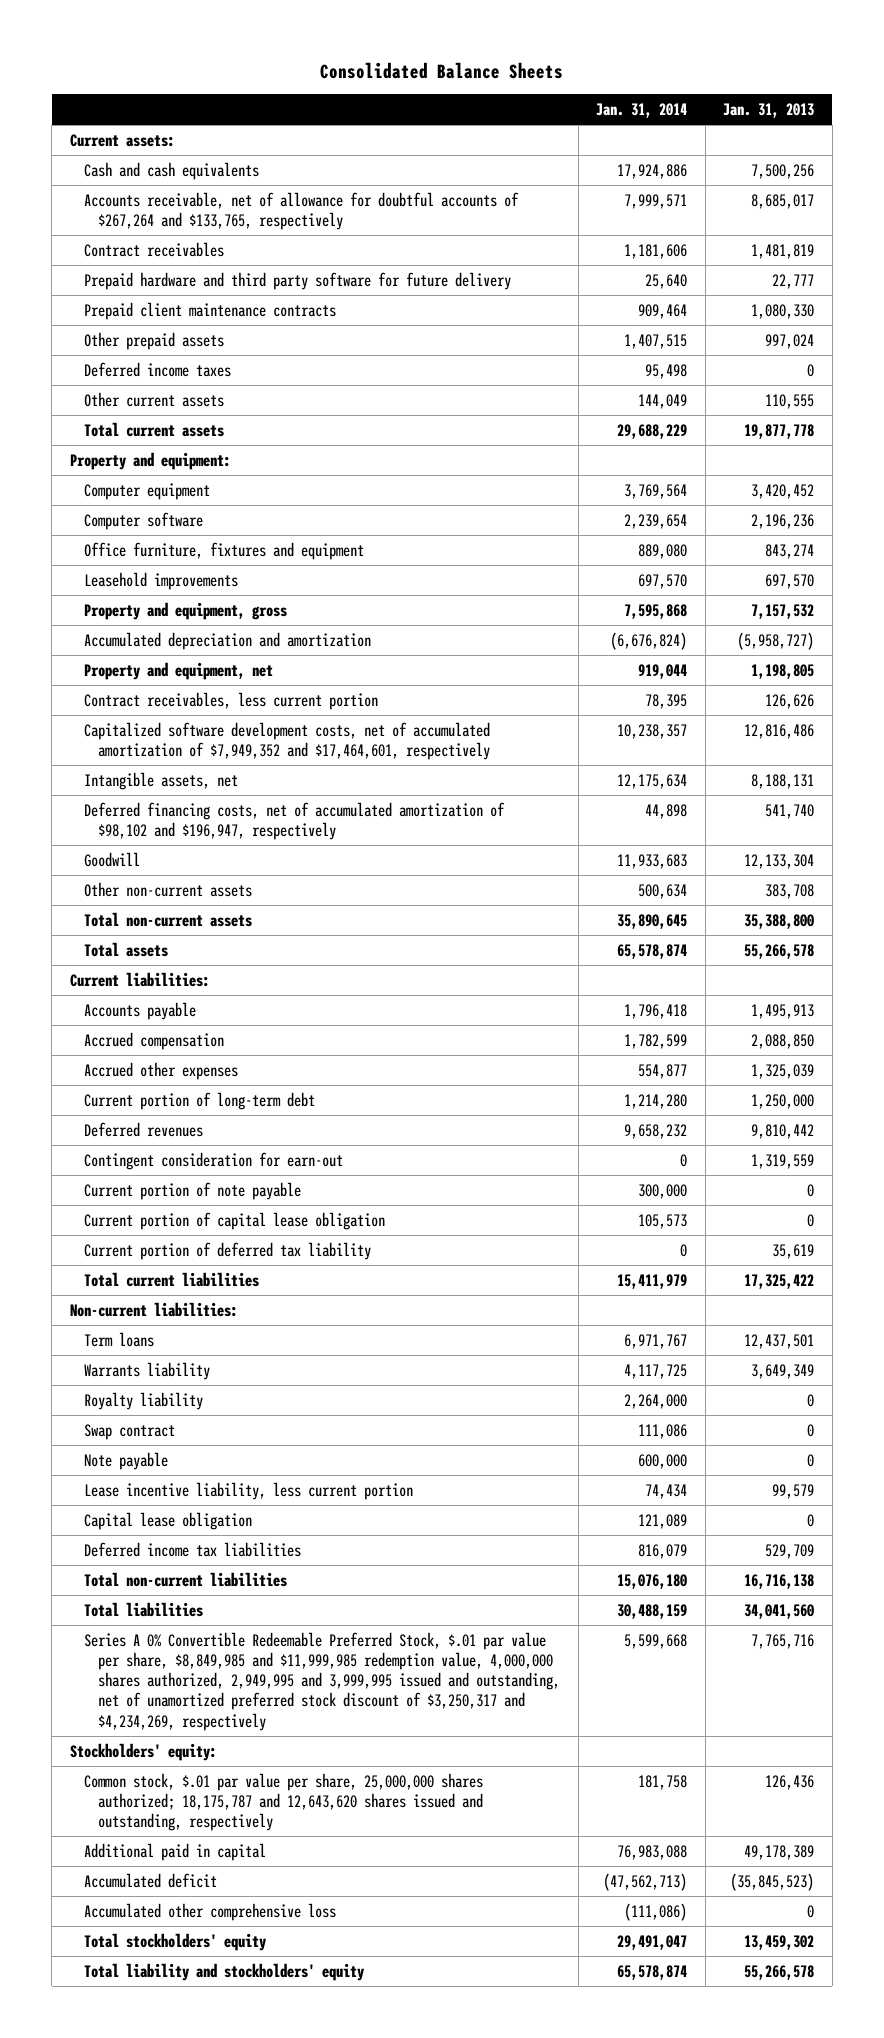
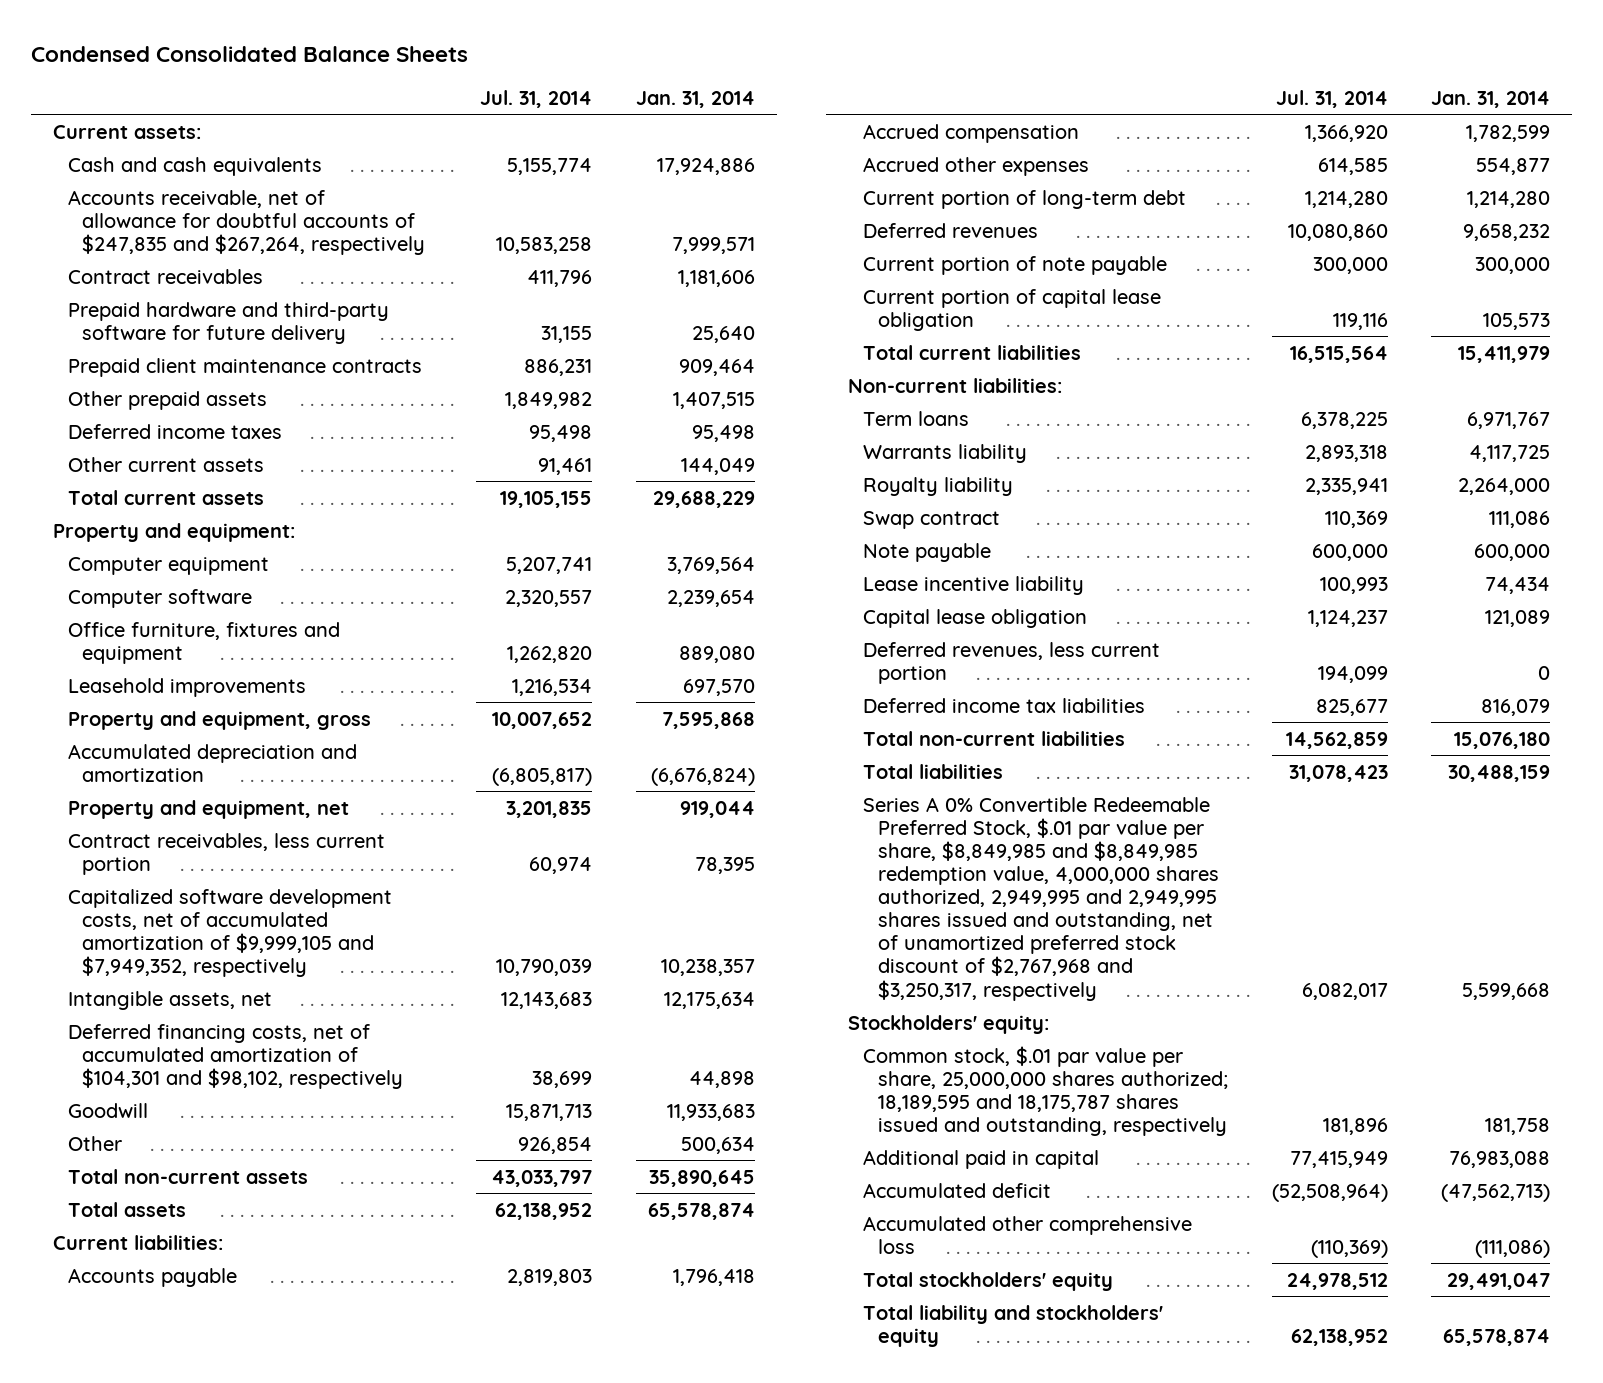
[320,61,564,79] Consolidated Balance Sheets -> [30,45,468,62] Condensed Consolidated Balance Sheets
[723,103,815,119] Jan. 31, 2013 -> none
none -> [480,89,593,108] Jul. 31, 2014
[83,191,519,231] Accounts receivable, net of allowance for doubtful accounts of $267,264 and $133,765, respectively -> [67,189,426,255] Accounts receivable, net of allowance for doubtful accounts of $247,835 and $267,264, respectively
[83,271,511,290] Prepaid hardware and third party software for future delivery -> [67,301,389,344] Prepaid hardware and third-party software for future delivery
[83,721,491,761] Capitalized software development costs, net of accumulated amortization of $7,949,352 and $17,464,601, respectively -> [67,888,392,977] Capitalized software development costs, net of accumulated amortization of $9,999,105 and $7,949,352, respectively
[83,801,505,841] Deferred financing costs, net of accumulated amortization of $98,102 and $196,947, respectively -> [67,1023,404,1089] Deferred financing costs, net of accumulated amortization of $104,301 and $98,102, respectively
[83,881,252,897] Other non-current assets -> [67,1135,122,1151] Other
[83,1151,343,1170] Contingent consideration for earn-out -> none
[83,1241,371,1260] Current portion of deferred tax liability -> none
[83,1481,413,1500] Lease incentive liability, less current portion -> [862,575,1084,595] Lease incentive liability
none -> [862,641,1160,684] Deferred revenues, less current portion
[83,1631,561,1731] Series A 0% Convertible Redeemable Preferred Stock, $.01 par value per share, $8,849,985 and $11,999,985 redemption value, 4,000,000 shares authorized, 2,949,995 and 3,999,995 issued and outstanding, net of unamortized preferred stock discount of $3,250,317 and $4,234,269, respectively -> [862,796,1219,1001] Series A 0% Convertible Redeemable Preferred Stock, $.01 par value per share, $8,849,985 and $8,849,985 redemption value, 4,000,000 shares authorized, 2,949,995 and 2,949,995 shares issued and outstanding, net of unamortized preferred stock discount of $2,767,968 and $3,250,317, respectively
[83,1772,484,1832] Common stock, $.01 par value per share, 25,000,000 shares authorized; 18,175,787 and 12,643,620 shares issued and outstanding, respectively -> [862,1045,1228,1136] Common stock, $.01 par value per share, 25,000,000 shares authorized; 18,189,595 and 18,175,787 shares issued and outstanding, respectively

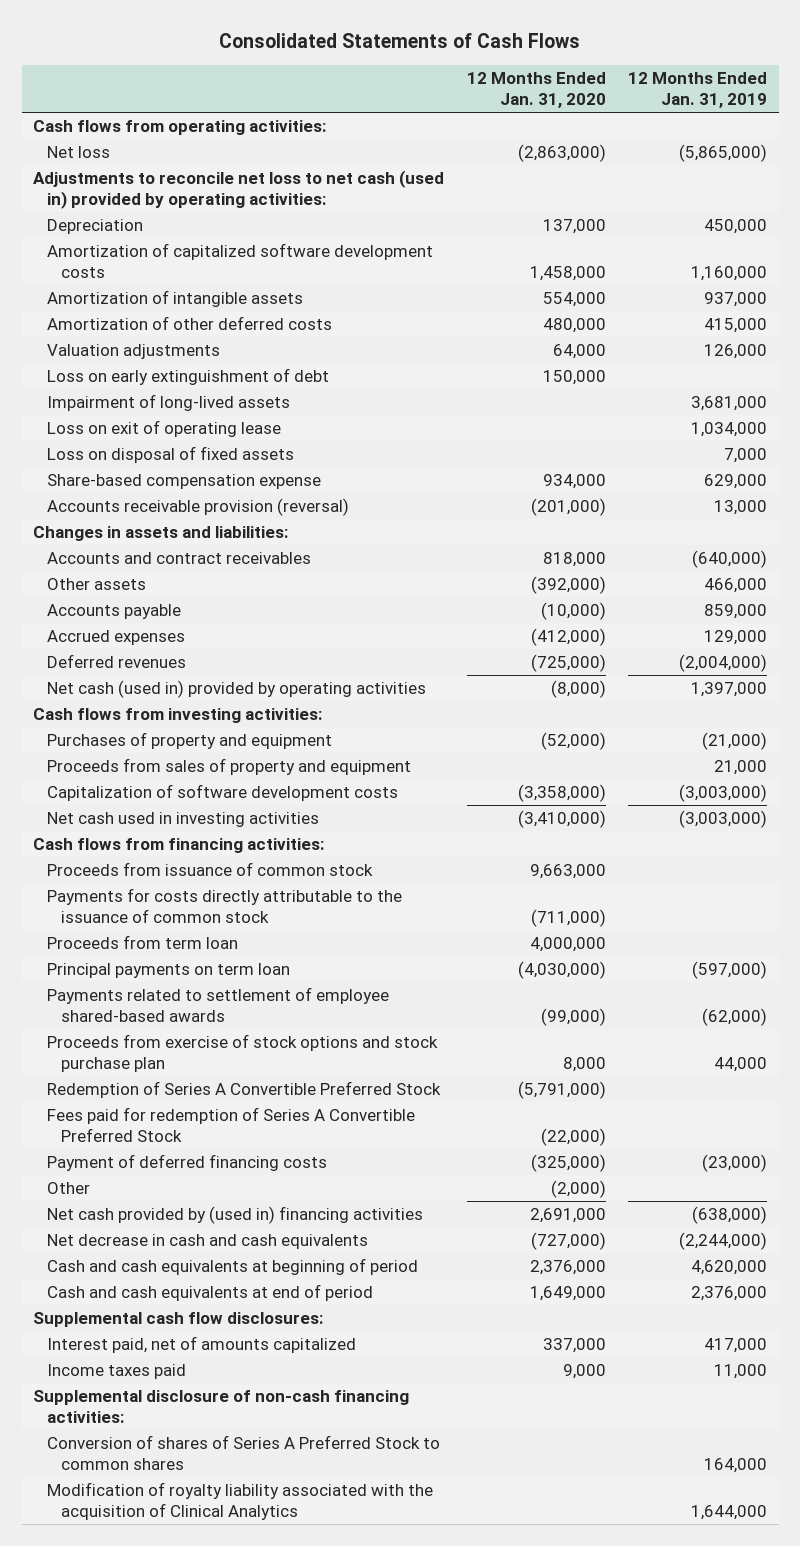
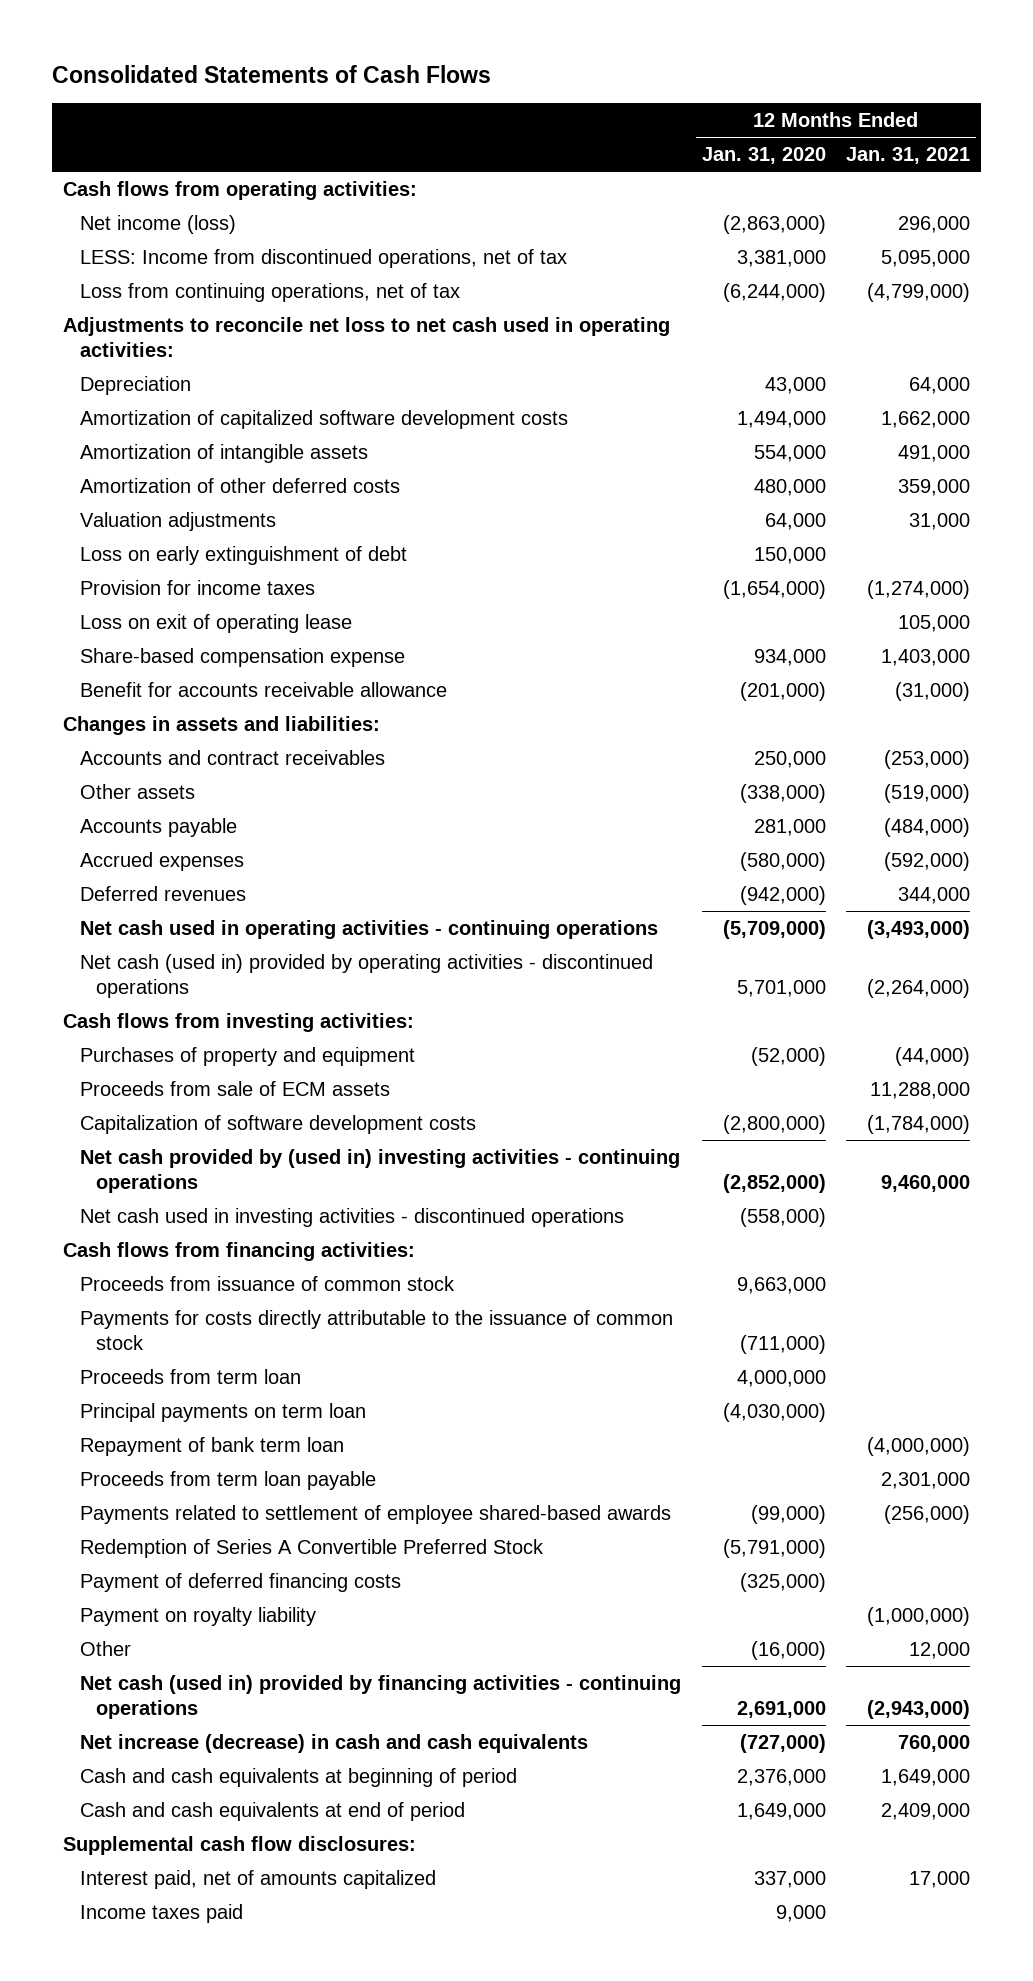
[628,72,768,109] 12 Months Ended Jan. 31, 2019 -> none
none -> [846,147,971,165] Jan. 31, 2021
[46,146,110,159] Net loss -> [79,214,236,234] Net income (loss)
none -> [79,248,567,268] LESS: Income from discontinued operations, net of tax
none -> [79,282,460,302] Loss from continuing operations, net of tax
[32,170,444,209] Adjustments to reconcile net loss to net cash (used in) provided by operating activities: -> [62,316,670,358] Adjustments to reconcile net loss to net cash used in operating activities:
[542,219,606,235] 137,000 -> [764,376,826,394] 43,000
[529,265,606,281] 1,458,000 -> [736,410,826,428] 1,494,000
[46,394,290,412] Impairment of long-lived assets -> none
none -> [79,579,315,595] Provision for income taxes
[46,446,294,464] Loss on disposal of fixed assets -> none
[46,498,349,517] Accounts receivable provision (reversal) -> none
none -> [79,681,447,697] Benefit for accounts receivable allowance
[542,552,606,568] 818,000 -> [753,750,826,768] 250,000
[530,576,606,595] (392,000) -> [739,783,826,803] (338,000)
[540,602,606,621] (10,000) -> [753,818,826,836] 281,000
[530,628,606,647] (412,000) -> [739,851,826,871] (580,000)
[530,654,606,673] (725,000) -> [739,885,826,905] (942,000)
none -> [79,919,658,939] Net cash used in operating activities - continuing operations
[46,680,426,699] Net cash (used in) provided by operating activities -> [79,953,653,999] Net cash (used in) provided by operating activities - discontinued operations
[550,680,606,699] (8,000) -> [736,980,826,998] 5,701,000
[46,758,411,776] Proceeds from sales of property and equipment -> [79,1080,390,1096] Proceeds from sale of ECM assets
[517,784,606,803] (3,358,000) -> [722,1114,826,1134] (2,800,000)
none -> [79,1148,680,1194] Net cash provided by (used in) investing activities - continuing operations
[46,812,319,828] Net cash used in investing activities -> [79,1207,624,1227] Net cash used in investing activities - discontinued operations
[517,810,606,829] (3,410,000) -> [739,1207,826,1227] (558,000)
none -> [79,1436,344,1456] Repayment of bank term loan
none -> [79,1470,376,1490] Proceeds from term loan payable
[46,1034,438,1072] Proceeds from exercise of stock options and stock purchase plan -> none
[46,1107,415,1142] Fees paid for redemption of Series A Convertible Preferred Stock -> none
none -> [79,1606,316,1626] Payment on royalty liability
[550,1180,606,1199] (2,000) -> [750,1640,826,1660] (16,000)
[46,1206,423,1225] Net cash provided by (used in) financing activities -> [79,1674,681,1720] Net cash (used in) provided by financing activities - continuing operations
[46,1234,368,1250] Net decrease in cash and cash equivalents -> [79,1733,588,1753] Net increase (decrease) in cash and cash equivalents
[32,1390,409,1423] Supplemental disclosure of non-cash financing activities: -> none
[46,1435,440,1470] Conversion of shares of Series A Preferred Stock to common shares -> none
[46,1482,433,1520] Modification of royalty liability associated with the acquisition of Clinical Analytics -> none

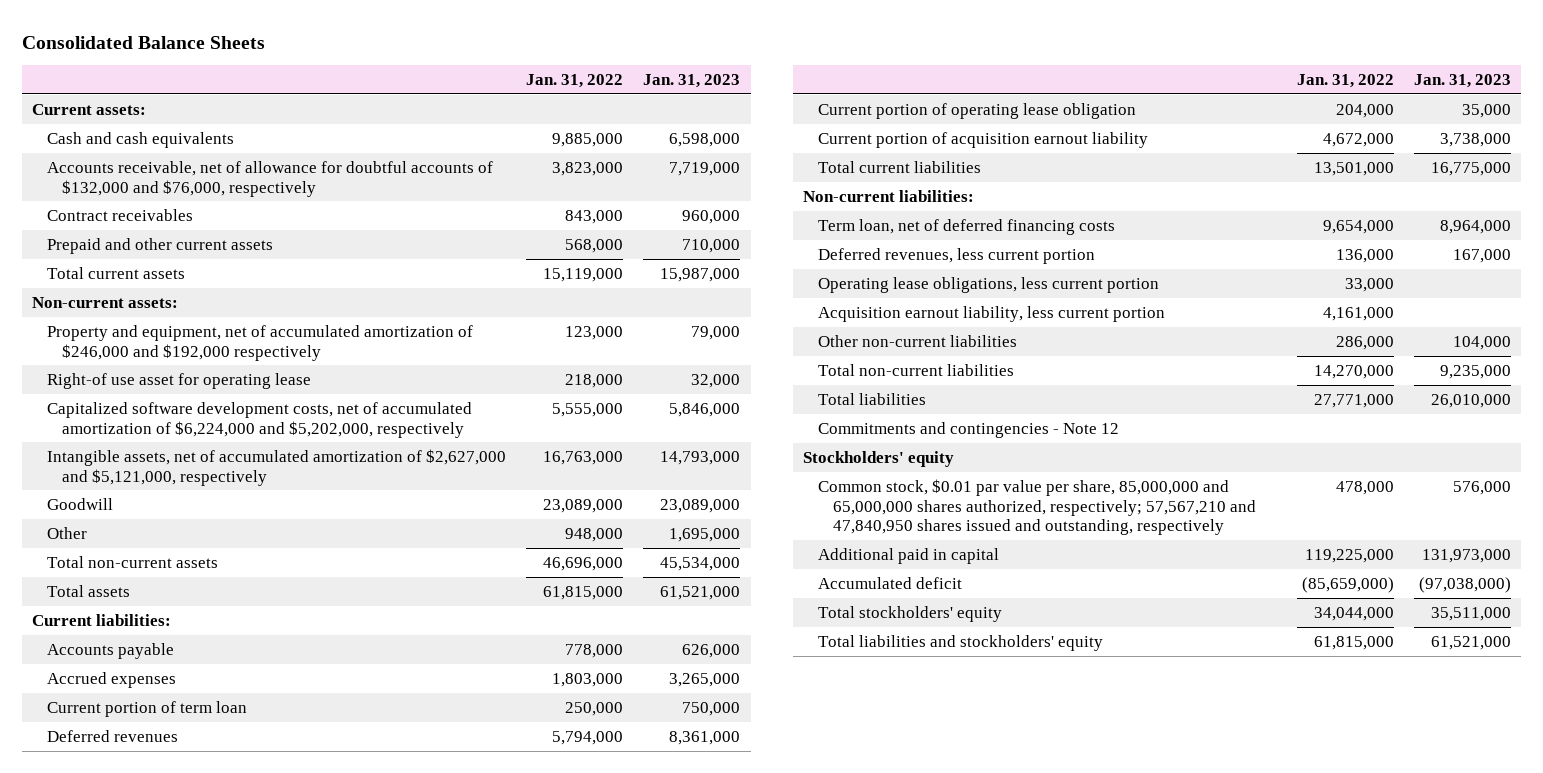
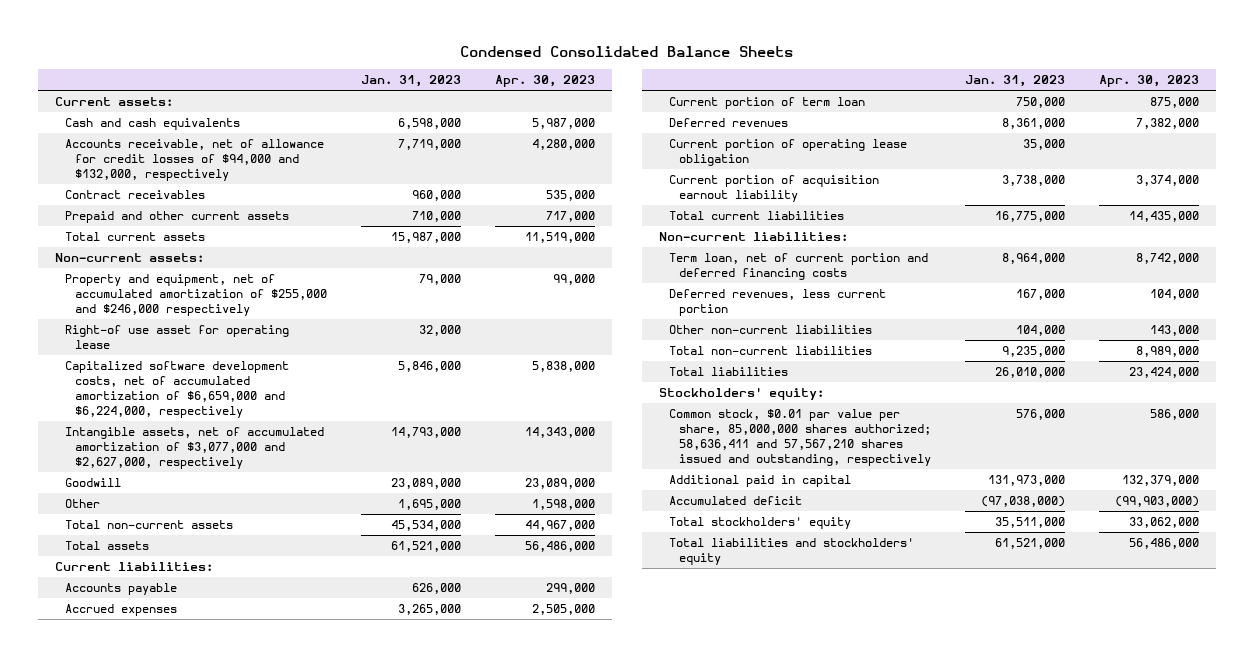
[22,35,266,49] Consolidated Balance Sheets -> [460,45,794,57] Condensed Consolidated Balance Sheets
[526,74,624,89] Jan. 31, 2022 -> none
none -> [495,75,596,88] Apr. 30, 2023
[47,160,494,197] Accounts receivable, net of allowance for doubtful accounts of $132,000 and $76,000, respectively -> [65,139,325,181] Accounts receivable, net of allowance for credit losses of $94,000 and $132,000, respectively
[47,324,474,361] Property and equipment, net of accumulated amortization of $246,000 and $192,000 respectively -> [65,274,328,316] Property and equipment, net of accumulated amortization of $255,000 and $246,000 respectively
[47,401,473,438] Capitalized software development costs, net of accumulated amortization of $6,224,000 and $5,202,000, respectively -> [65,361,290,418] Capitalized software development costs, net of accumulated amortization of $6,659,000 and $6,224,000, respectively
[47,448,507,486] Intangible assets, net of accumulated amortization of $2,627,000 and $5,121,000, respectively -> [65,427,325,469] Intangible assets, net of accumulated amortization of $3,077,000 and $2,627,000, respectively
[817,218,1115,235] Term loan, net of deferred financing costs -> [669,253,929,281] Term loan, net of current portion and deferred financing costs
[817,276,1159,293] Operating lease obligations, less current portion -> none
[817,305,1165,322] Acquisition earnout liability, less current portion -> none
[817,421,1119,438] Commitments and contingencies - Note 12 -> none
[802,450,954,467] Stockholders' equity -> [659,387,825,401] Stockholders' equity:
[817,478,1256,536] Common stock, $0.01 par value per share, 85,000,000 and 65,000,000 shares authorized, respectively; 57,567,210 and 47,840,950 shares issued and outstanding, respectively -> [669,409,932,466] Common stock, $0.01 par value per share, 85,000,000 shares authorized; 58,636,411 and 57,567,210 shares issued and outstanding, respectively

